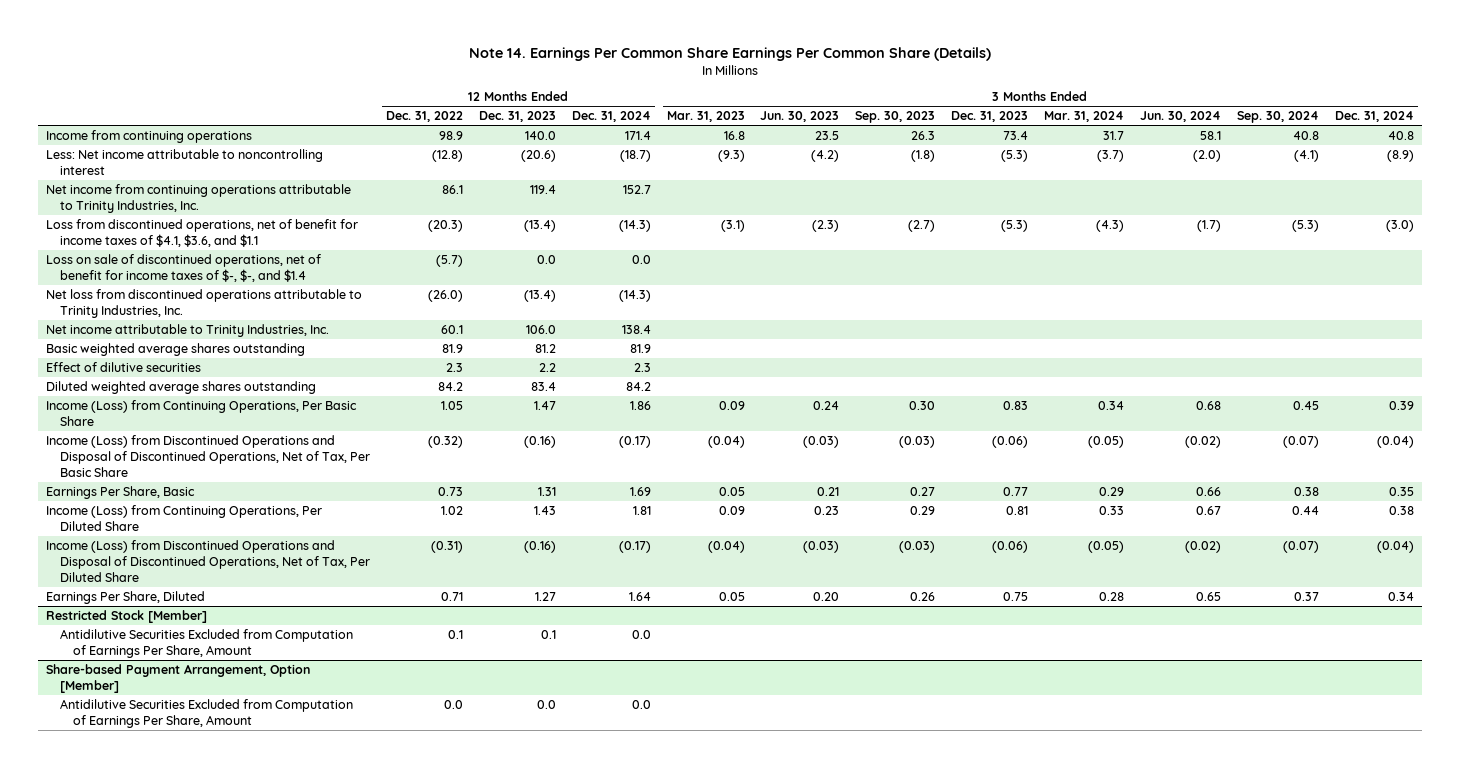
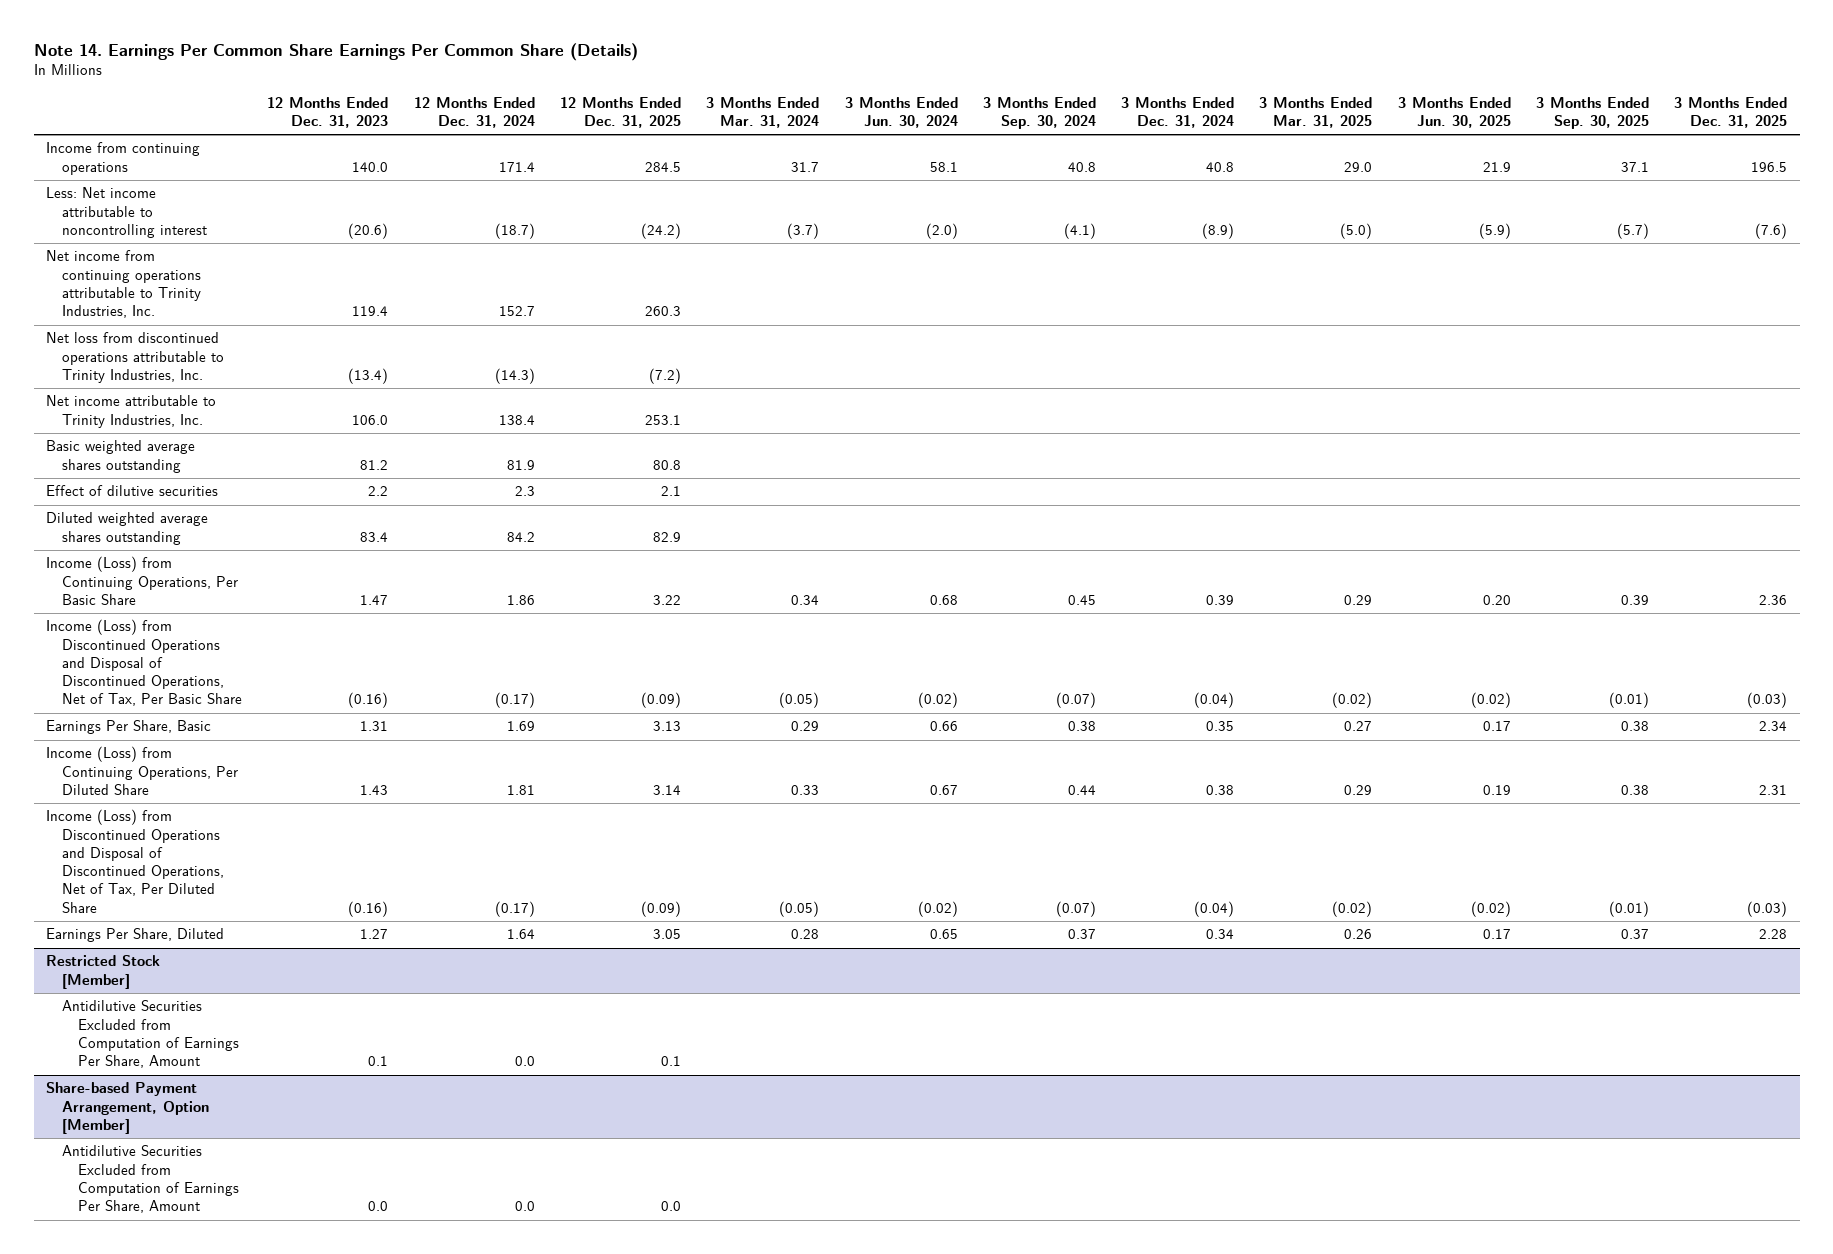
[385,110,463,122] Dec. 31, 2022 -> none
[666,110,745,122] Mar. 31, 2023 -> none
[760,110,840,122] Jun. 30, 2023 -> none
[855,110,936,123] Sep. 30, 2023 -> none
[951,110,1029,122] Dec. 31, 2023 -> none
none -> [559,96,681,128] 12 Months Ended Dec. 31, 2025
none -> [1259,96,1373,128] 3 Months Ended Mar. 31, 2025
none -> [1397,96,1511,128] 3 Months Ended Jun. 30, 2025
none -> [1535,96,1649,129] 3 Months Ended Sep. 30, 2025
none -> [1674,96,1788,128] 3 Months Ended Dec. 31, 2025
[46,218,359,247] Loss from discontinued operations, net of benefit for income taxes of $4.1, $3.6, and $1.1 -> none
[46,253,322,282] Loss on sale of discontinued operations, net of benefit for income taxes of $-, $-, and $1.4 -> none

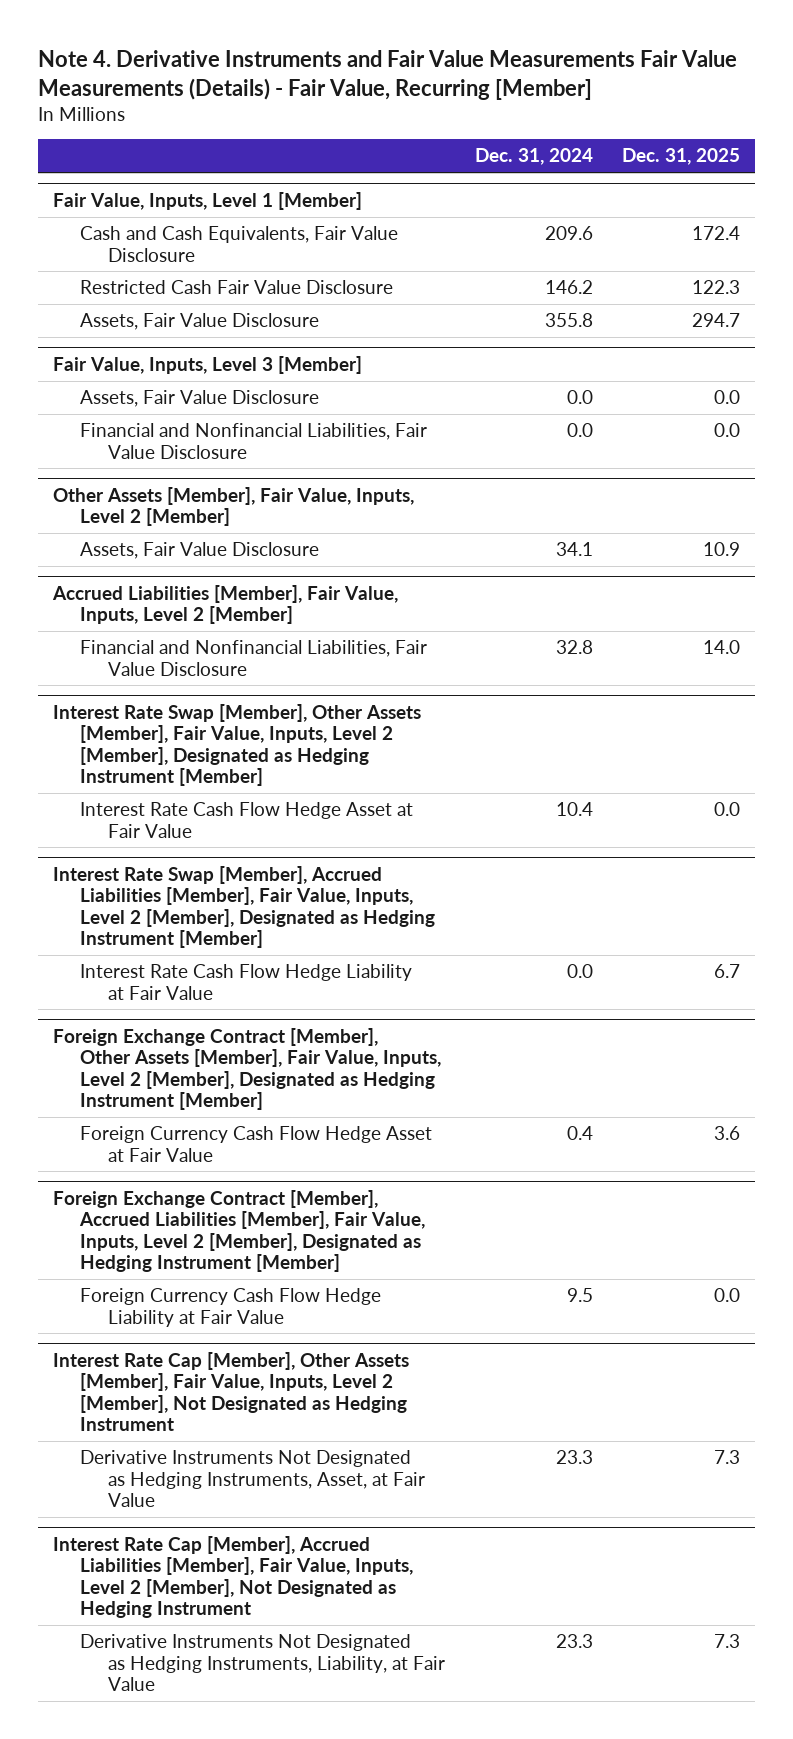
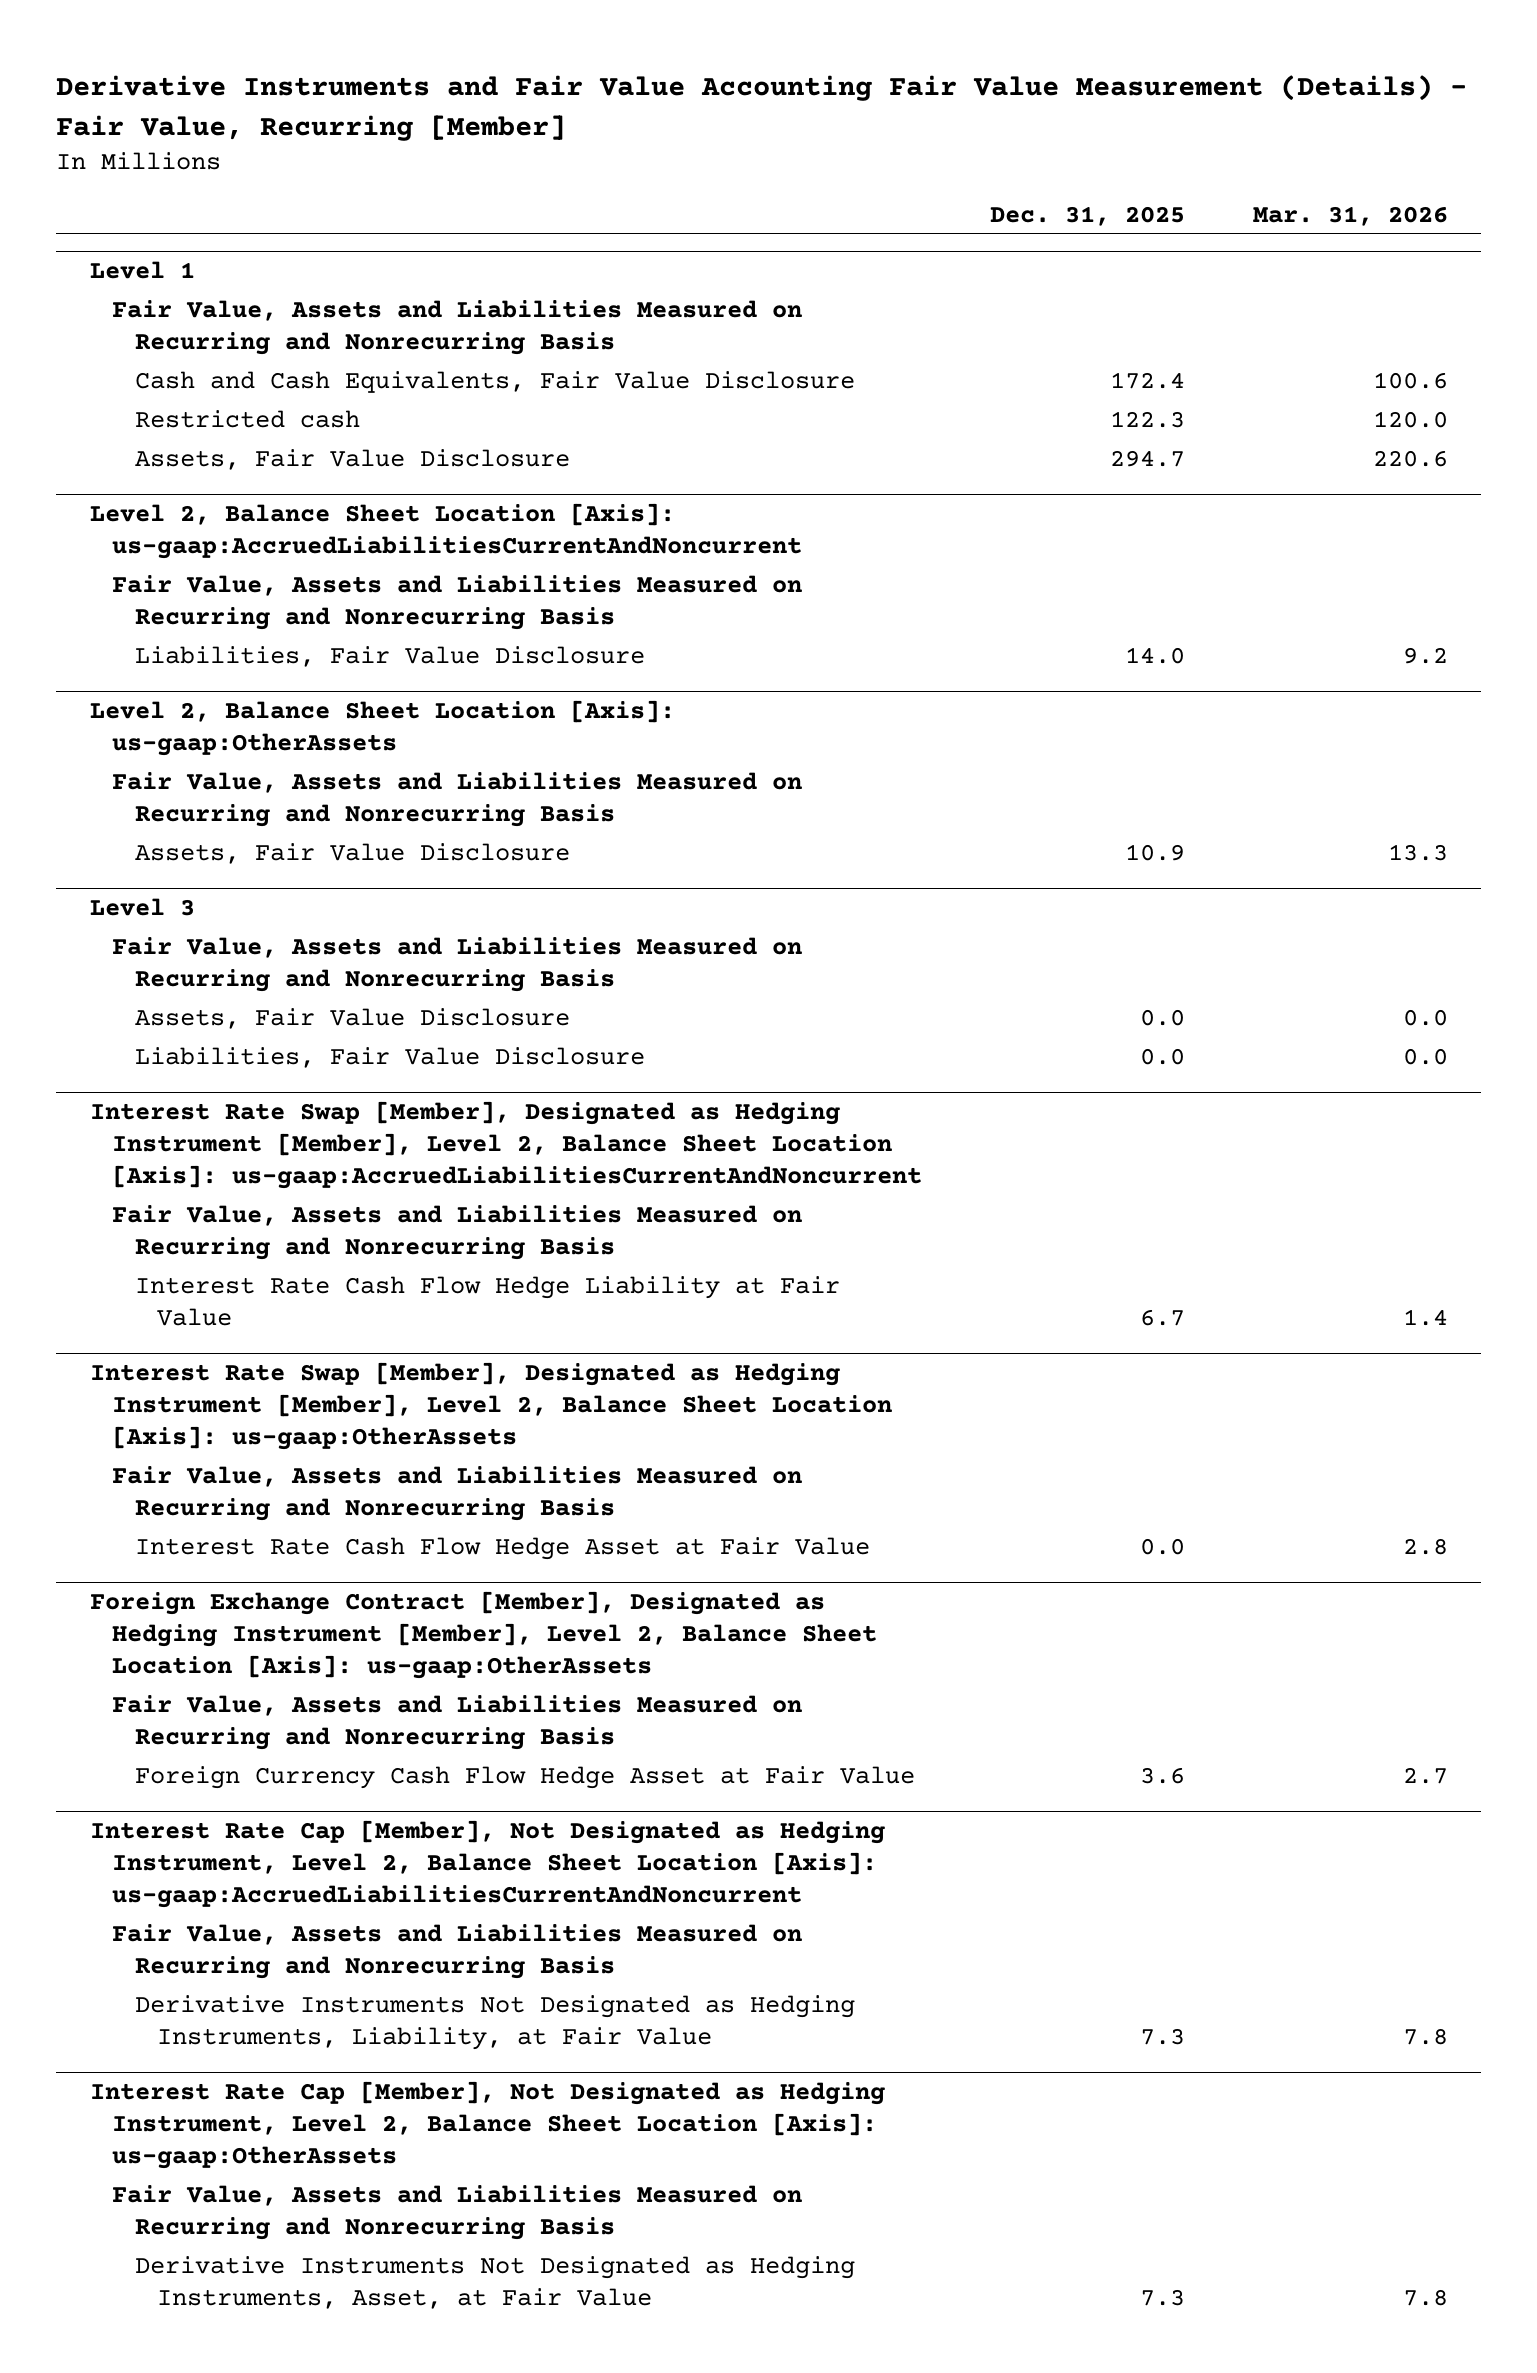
[38,49,738,100] Note 4. Derivative Instruments and Fair Value Measurements Fair Value Measurements (Details) - Fair Value, Recurring [Member] -> [55,75,1467,141] Derivative Instruments and Fair Value Accounting Fair Value Measurement (Details) - Fair Value, Recurring [Member]
[474,148,593,166] Dec. 31, 2024 -> none
none -> [1252,205,1448,226] Mar. 31, 2026
[52,191,362,210] Fair Value, Inputs, Level 1 [Member] -> [89,260,195,279] Level 1
none -> [112,299,803,356] Fair Value, Assets and Liabilities Measured on Recurring and Nonrecurring Basis
[80,280,394,295] Restricted Cash Fair Value Disclosure -> [134,409,360,428] Restricted cash
[52,355,362,374] Fair Value, Inputs, Level 3 [Member] -> none
[80,390,320,408] Assets, Fair Value Disclosure -> none
[52,486,414,527] Other Assets [Member], Fair Value, Inputs, Level 2 [Member] -> none
none -> [89,502,803,560] Level 2, Balance Sheet Location [Axis]: us-gaap:AccruedLiabilitiesCurrentAndNoncurrent
none -> [112,574,803,631] Fair Value, Assets and Liabilities Measured on Recurring and Nonrecurring Basis
[80,423,428,459] Financial and Nonfinancial Liabilities, Fair Value Disclosure -> [134,645,645,667] Liabilities, Fair Value Disclosure
[714,423,741,438] 0.0 -> [1124,646,1185,664] 14.0
none -> [89,699,675,757] Level 2, Balance Sheet Location [Axis]: us-gaap:OtherAssets
none -> [112,771,803,828] Fair Value, Assets and Liabilities Measured on Recurring and Nonrecurring Basis
[51,584,398,625] Accrued Liabilities [Member], Fair Value, Inputs, Level 2 [Member] -> none
[52,703,421,787] Interest Rate Swap [Member], Other Assets [Member], Fair Value, Inputs, Level 2 [Member], Designated as Hedging Instrument [Member] -> none
[80,802,414,838] Interest Rate Cash Flow Hedge Asset at Fair Value -> none
[52,865,436,949] Interest Rate Swap [Member], Accrued Liabilities [Member], Fair Value, Inputs, Level 2 [Member], Designated as Hedging Instrument [Member] -> none
none -> [89,897,195,916] Level 3
none -> [112,936,803,993] Fair Value, Assets and Liabilities Measured on Recurring and Nonrecurring Basis
none -> [134,1007,570,1029] Assets, Fair Value Disclosure
[80,640,428,676] Financial and Nonfinancial Liabilities, Fair Value Disclosure -> [134,1046,645,1068] Liabilities, Fair Value Disclosure
[703,640,741,655] 14.0 -> [1139,1047,1185,1065] 0.0
none -> [89,1100,923,1190] Interest Rate Swap [Member], Designated as Hedging Instrument [Member], Level 2, Balance Sheet Location [Axis]: us-gaap:AccruedLiabilitiesCurrentAndNoncurrent
none -> [112,1204,803,1261] Fair Value, Assets and Liabilities Measured on Recurring and Nonrecurring Basis
[52,1027,442,1111] Foreign Exchange Contract [Member], Other Assets [Member], Fair Value, Inputs, Level 2 [Member], Designated as Hedging Instrument [Member] -> none
none -> [89,1361,893,1451] Interest Rate Swap [Member], Designated as Hedging Instrument [Member], Level 2, Balance Sheet Location [Axis]: us-gaap:OtherAssets
none -> [112,1465,803,1522] Fair Value, Assets and Liabilities Measured on Recurring and Nonrecurring Basis
none -> [134,1536,870,1560] Interest Rate Cash Flow Hedge Asset at Fair Value
none -> [89,1590,878,1680] Foreign Exchange Contract [Member], Designated as Hedging Instrument [Member], Level 2, Balance Sheet Location [Axis]: us-gaap:OtherAssets
none -> [112,1694,803,1751] Fair Value, Assets and Liabilities Measured on Recurring and Nonrecurring Basis
[52,1189,426,1273] Foreign Exchange Contract [Member], Accrued Liabilities [Member], Fair Value, Inputs, Level 2 [Member], Designated as Hedging Instrument [Member] -> none
[80,1288,382,1327] Foreign Currency Cash Flow Hedge Liability at Fair Value -> none
[52,1351,409,1432] Interest Rate Cap [Member], Other Assets [Member], Fair Value, Inputs, Level 2 [Member], Not Designated as Hedging Instrument -> none
[80,1450,425,1508] Derivative Instruments Not Designated as Hedging Instruments, Asset, at Fair Value -> none
[52,1535,414,1619] Interest Rate Cap [Member], Accrued Liabilities [Member], Fair Value, Inputs, Level 2 [Member], Not Designated as Hedging Instrument -> none
none -> [89,1819,885,1909] Interest Rate Cap [Member], Not Designated as Hedging Instrument, Level 2, Balance Sheet Location [Axis]: us-gaap:AccruedLiabilitiesCurrentAndNoncurrent
none -> [112,1923,803,1980] Fair Value, Assets and Liabilities Measured on Recurring and Nonrecurring Basis
none -> [89,2080,885,2170] Interest Rate Cap [Member], Not Designated as Hedging Instrument, Level 2, Balance Sheet Location [Axis]: us-gaap:OtherAssets
none -> [112,2184,803,2241] Fair Value, Assets and Liabilities Measured on Recurring and Nonrecurring Basis
none -> [134,2255,855,2310] Derivative Instruments Not Designated as Hedging Instruments, Asset, at Fair Value

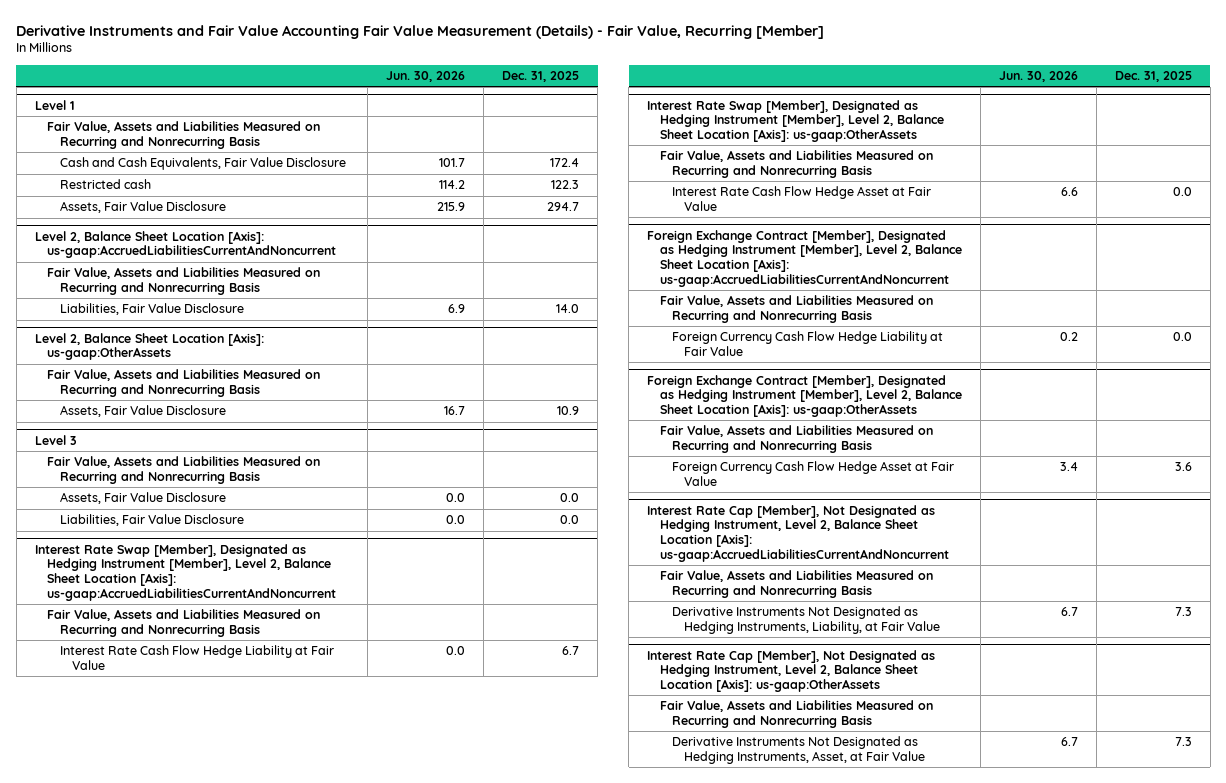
[1252,205,1448,226] Mar. 31, 2026 -> none
none -> [386,70,466,82] Jun. 30, 2026
none -> [647,229,962,287] Foreign Exchange Contract [Member], Designated as Hedging Instrument [Member], Level 2, Balance Sheet Location [Axis]: us-gaap:AccruedLiabilitiesCurrentAndNoncurrent
none -> [659,295,933,323] Fair Value, Assets and Liabilities Measured on Recurring and Nonrecurring Basis
none -> [671,331,943,356] Foreign Currency Cash Flow Hedge Liability at Fair Value

